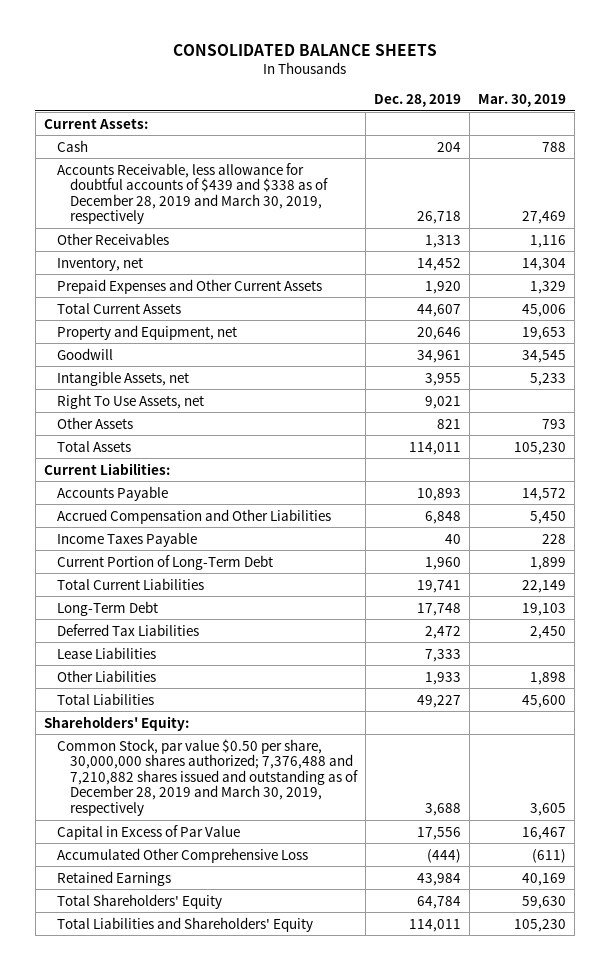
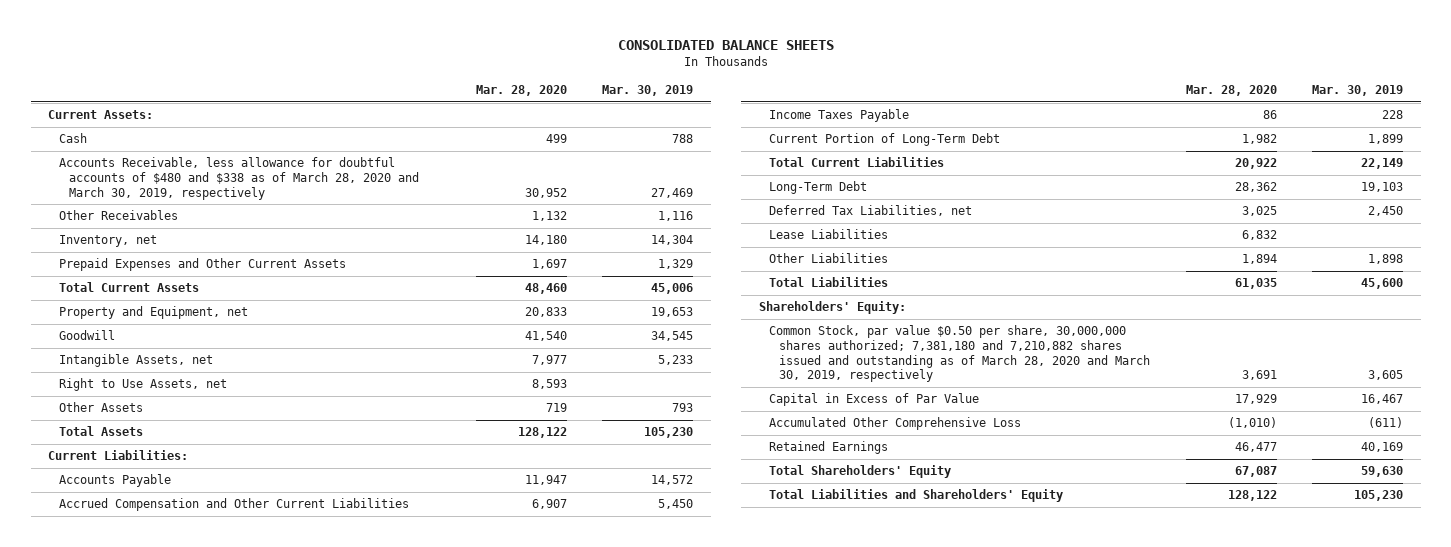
[374,93,462,107] Dec. 28, 2019 -> none
none -> [475,85,567,97] Mar. 28, 2020
[56,162,329,225] Accounts Receivable, less allowance for doubtful accounts of $439 and $338 as of December 28, 2019 and March 30, 2019, respectively -> [58,157,420,200] Accounts Receivable, less allowance for doubtful accounts of $480 and $338 as of March 28, 2020 and March 30, 2019, respectively
[56,393,204,409] Right To Use Assets, net -> [58,378,227,392] Right to Use Assets, net
[56,508,331,524] Accrued Compensation and Other Liabilities -> [58,498,409,512] Accrued Compensation and Other Current Liabilities
[56,623,199,636] Deferred Tax Liabilities -> [768,205,972,217] Deferred Tax Liabilities, net
[56,738,359,816] Common Stock, par value $0.50 per share, 30,000,000 shares authorized; 7,376,488 and 7,210,882 shares issued and outstanding as of December 28, 2019 and March 30, 2019, respectively -> [768,325,1151,383] Common Stock, par value $0.50 per share, 30,000,000 shares authorized; 7,381,180 and 7,210,882 shares issued and outstanding as of March 28, 2020 and March 30, 2019, respectively

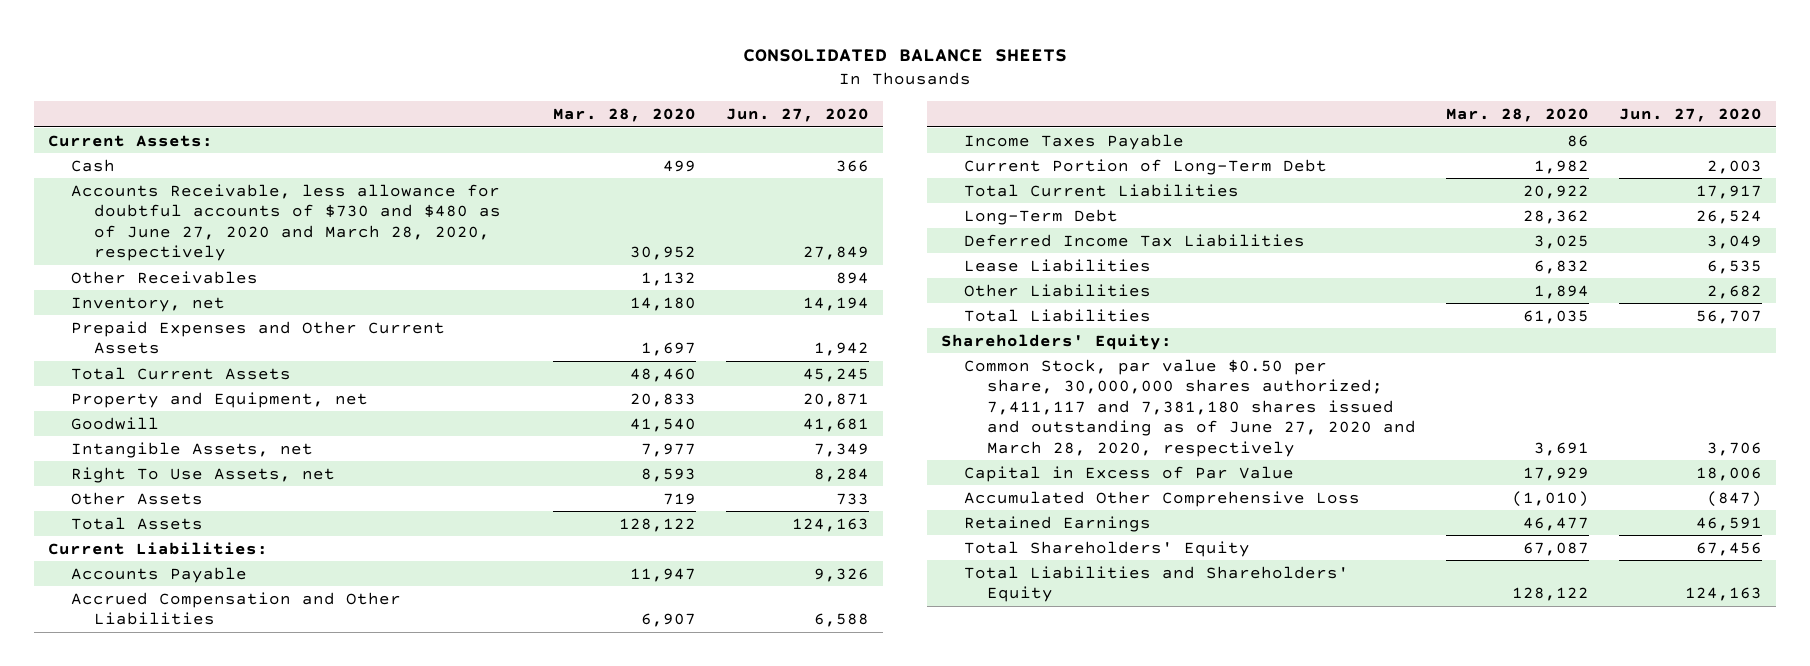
[601,85,693,97] Mar. 30, 2019 -> none
none -> [725,108,869,123] Jun. 27, 2020
[58,157,420,200] Accounts Receivable, less allowance for doubtful accounts of $480 and $338 as of March 28, 2020 and March 30, 2019, respectively -> [71,183,502,262] Accounts Receivable, less allowance for doubtful accounts of $730 and $480 as of June 27, 2020 and March 28, 2020, respectively
[58,378,227,392] Right to Use Assets, net -> [71,466,336,483] Right To Use Assets, net
[58,498,409,512] Accrued Compensation and Other Current Liabilities -> [71,591,402,626] Accrued Compensation and Other Liabilities
[768,205,972,217] Deferred Tax Liabilities, net -> [964,233,1306,247] Deferred Income Tax Liabilities
[768,325,1151,383] Common Stock, par value $0.50 per share, 30,000,000 shares authorized; 7,381,180 and 7,210,882 shares issued and outstanding as of March 28, 2020 and March 30, 2019, respectively -> [964,358,1417,457] Common Stock, par value $0.50 per share, 30,000,000 shares authorized; 7,411,117 and 7,381,180 shares issued and outstanding as of June 27, 2020 and March 28, 2020, respectively

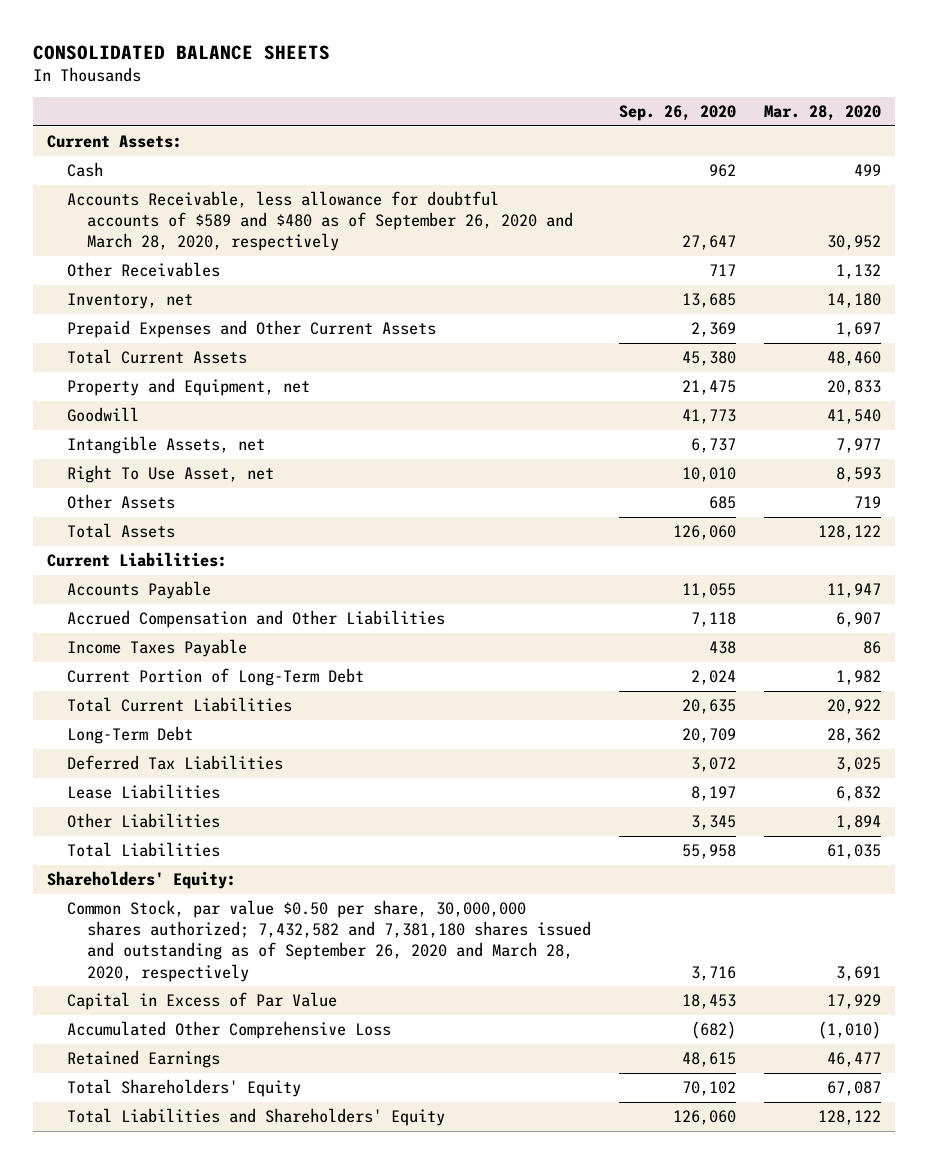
[725,108,869,123] Jun. 27, 2020 -> none
none -> [618,105,736,122] Sep. 26, 2020
[71,183,502,262] Accounts Receivable, less allowance for doubtful accounts of $730 and $480 as of June 27, 2020 and March 28, 2020, respectively -> [66,191,573,252] Accounts Receivable, less allowance for doubtful accounts of $589 and $480 as of September 26, 2020 and March 28, 2020, respectively
[71,466,336,483] Right To Use Assets, net -> [66,465,274,484] Right To Use Asset, net
[964,233,1306,247] Deferred Income Tax Liabilities -> [66,755,283,771] Deferred Tax Liabilities
[964,358,1417,457] Common Stock, par value $0.50 per share, 30,000,000 shares authorized; 7,411,117 and 7,381,180 shares issued and outstanding as of June 27, 2020 and March 28, 2020, respectively -> [66,900,591,982] Common Stock, par value $0.50 per share, 30,000,000 shares authorized; 7,432,582 and 7,381,180 shares issued and outstanding as of September 26, 2020 and March 28, 2020, respectively

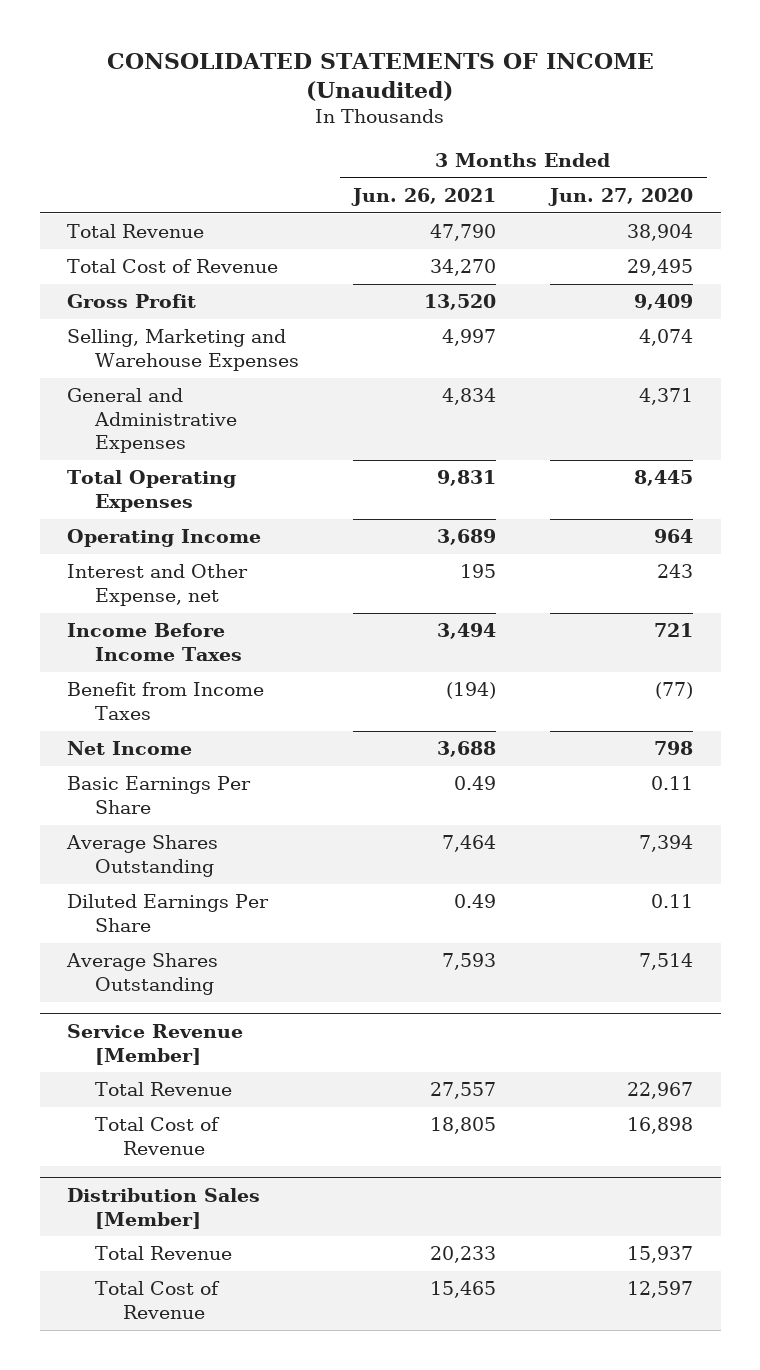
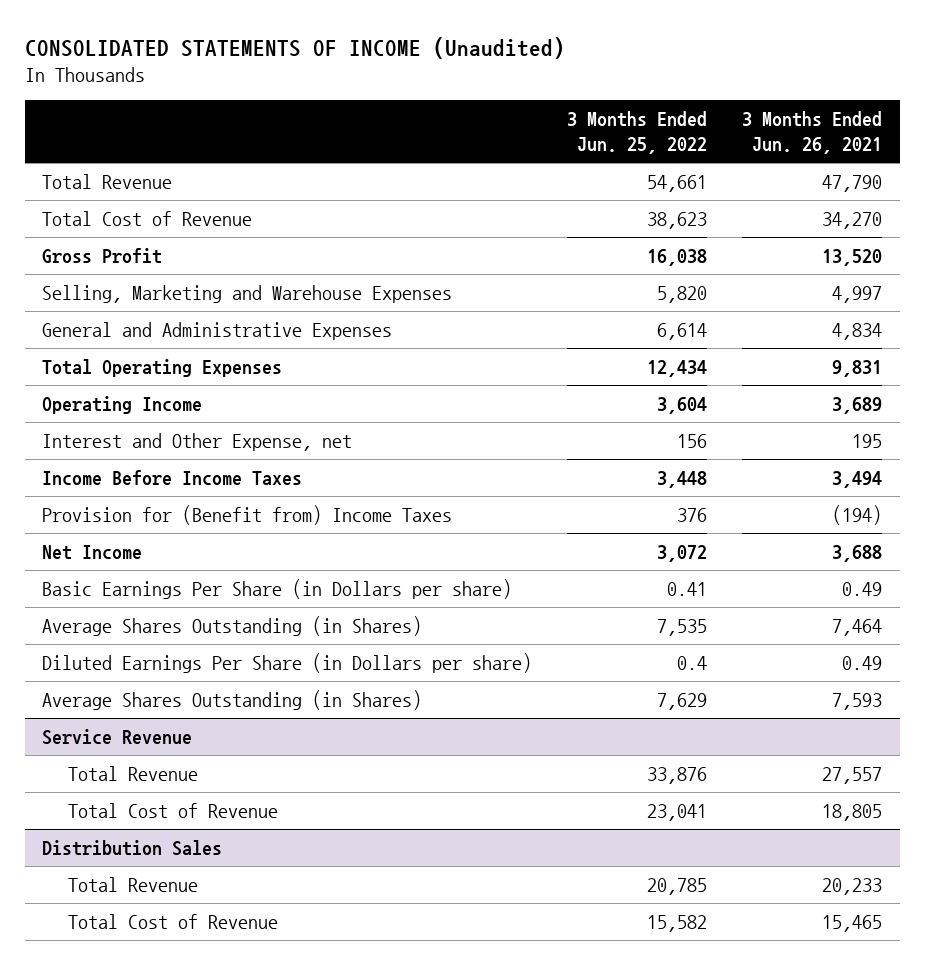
[548,187,694,206] Jun. 27, 2020 -> none
none -> [567,111,708,154] 3 Months Ended Jun. 25, 2022
[67,682,265,720] Benefit from Income Taxes -> [42,504,453,525] Provision for (Benefit from) Income Taxes
[67,776,252,814] Basic Earnings Per Share -> [42,578,513,599] Basic Earnings Per Share (in Dollars per share)
[66,835,219,877] Average Shares Outstanding -> [42,615,423,636] Average Shares Outstanding (in Shares)
[67,894,270,932] Diluted Earnings Per Share -> [42,652,533,673] Diluted Earnings Per Share (in Dollars per share)
[66,953,219,995] Average Shares Outstanding -> [42,689,423,710] Average Shares Outstanding (in Shares)
[67,1024,244,1065] Service Revenue [Member] -> [42,728,193,745] Service Revenue
[67,1188,261,1229] Distribution Sales [Member] -> [42,839,223,856] Distribution Sales

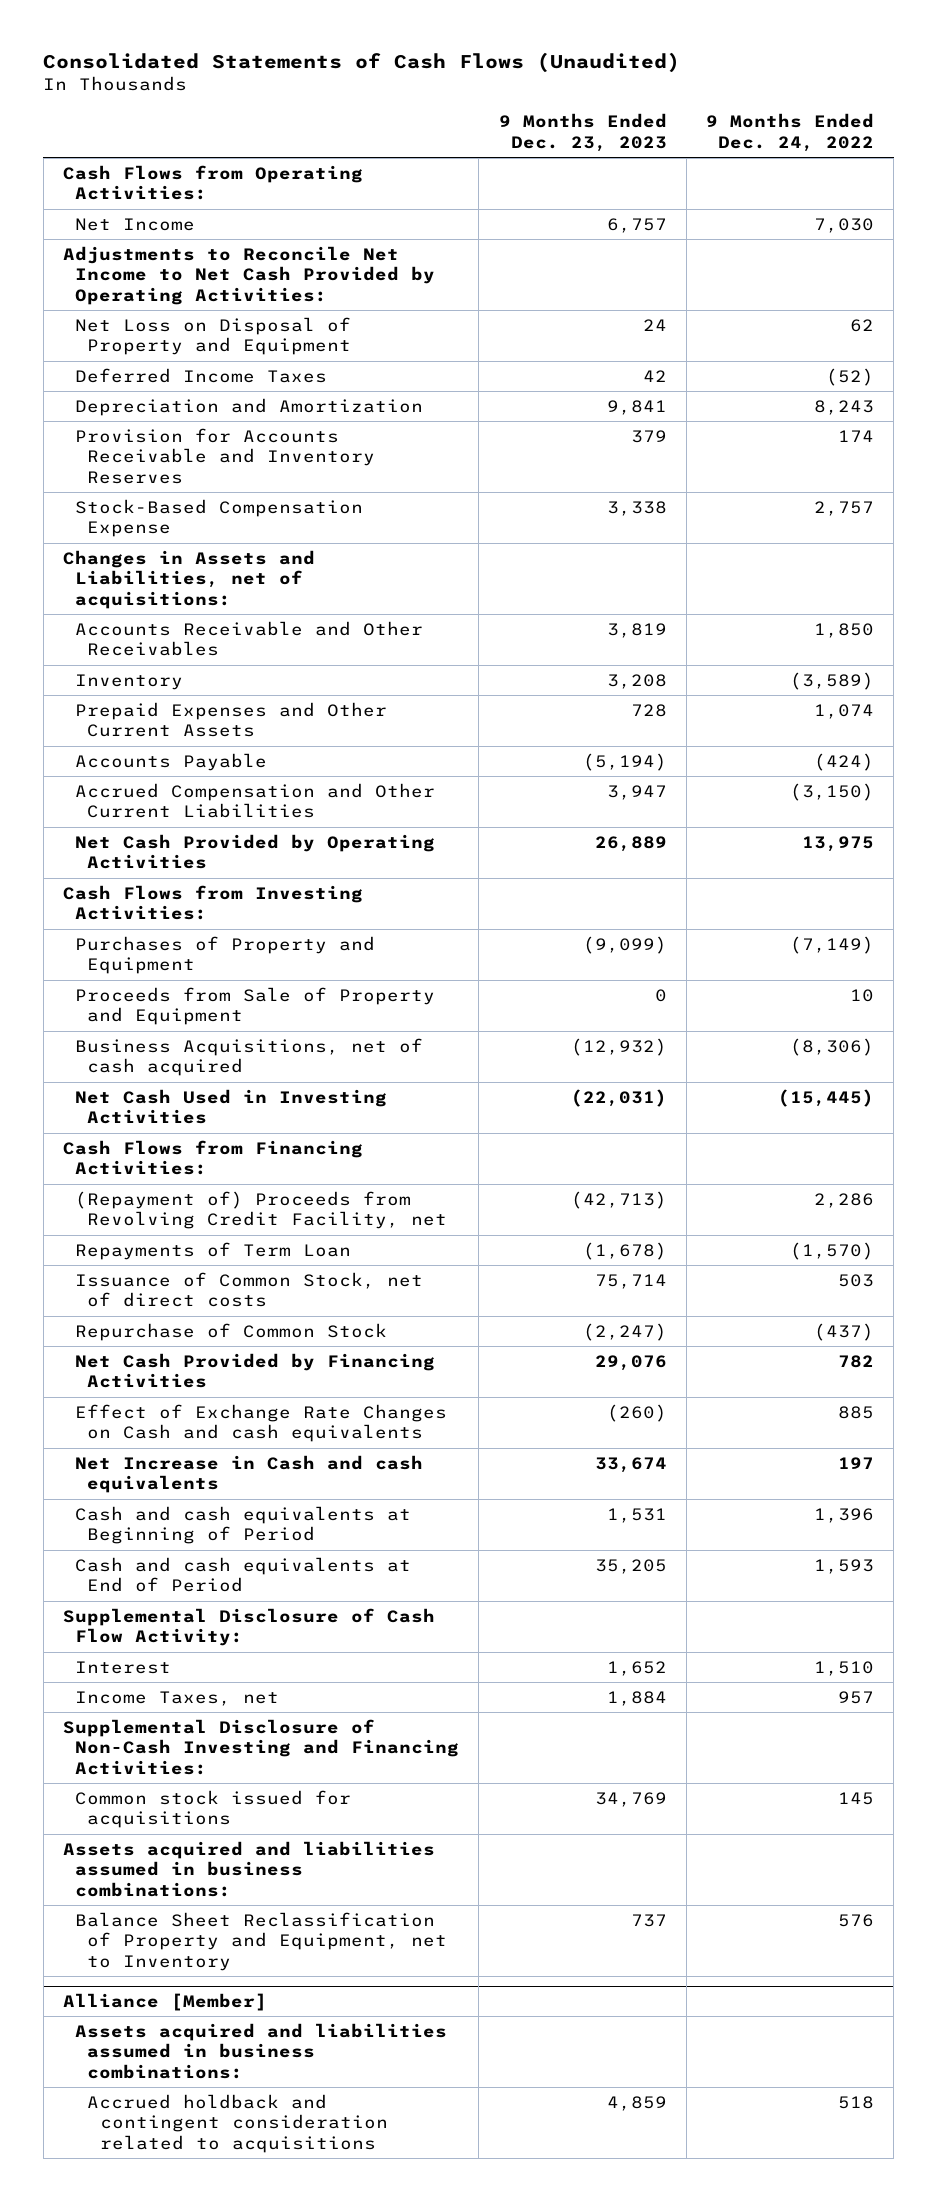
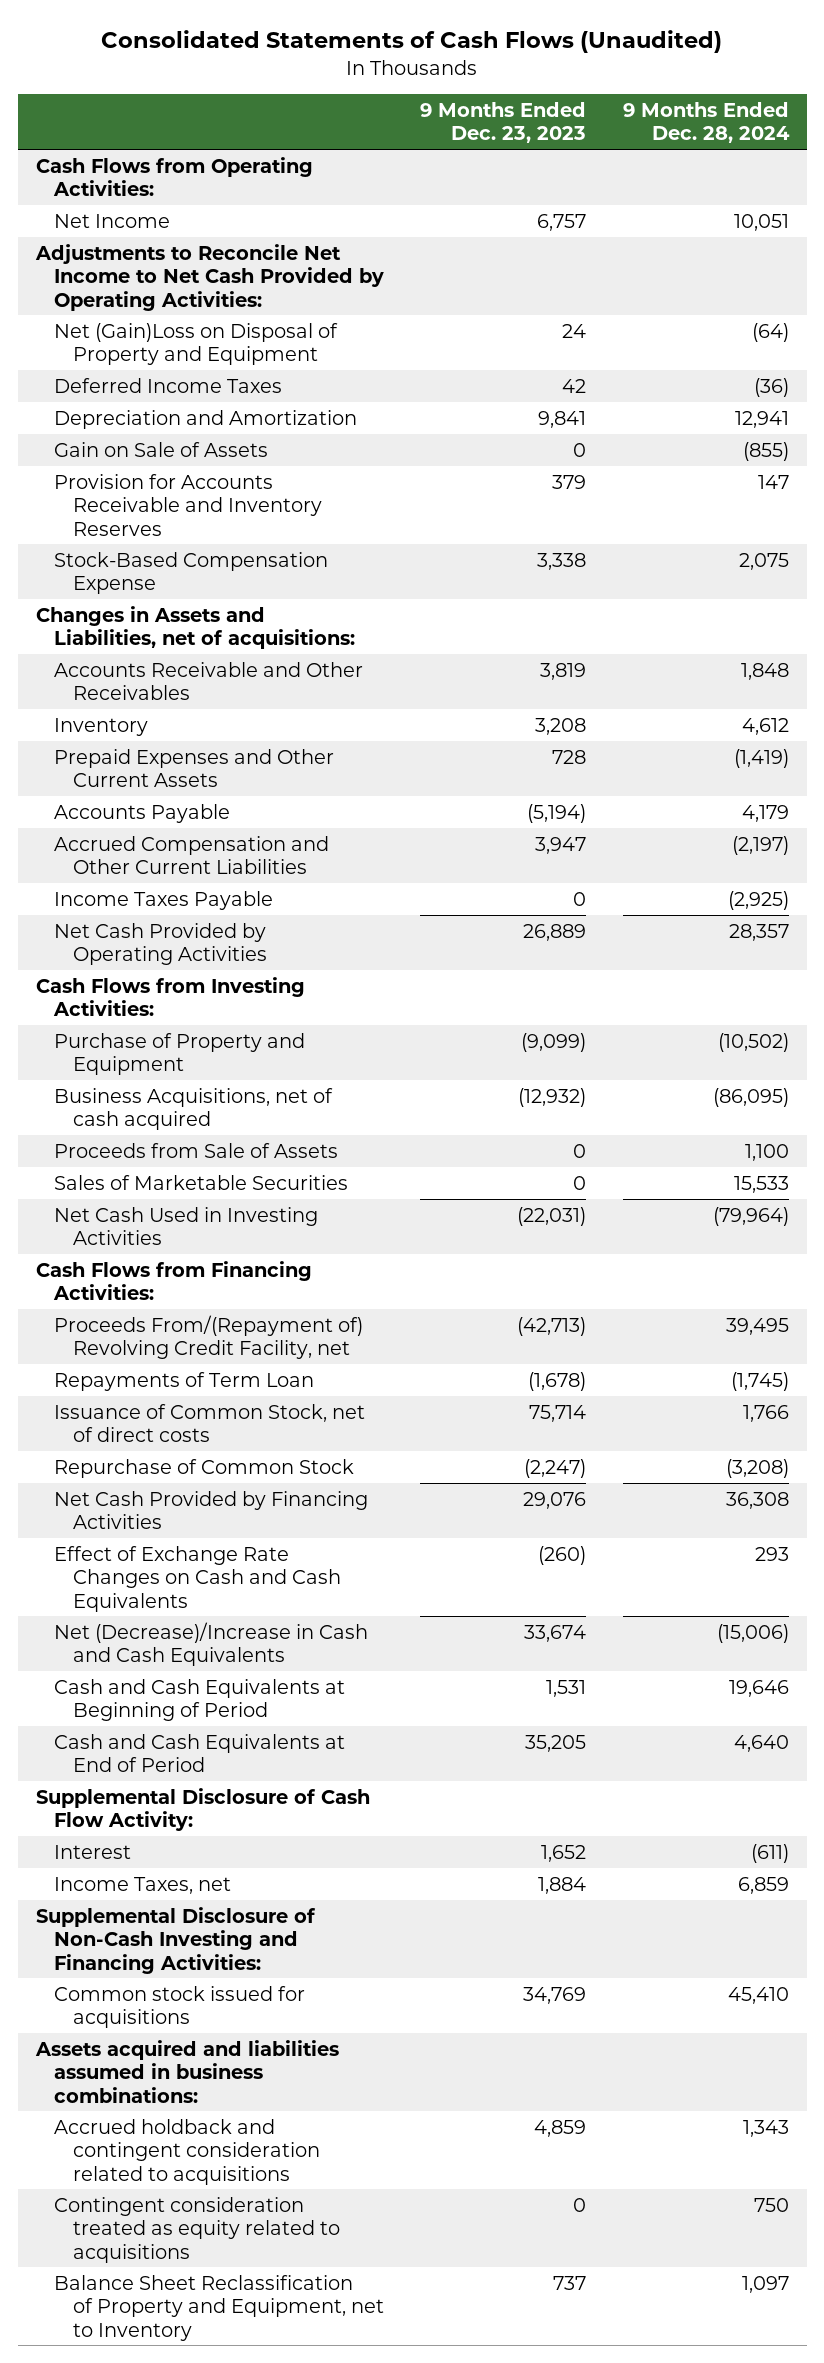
[706,113,875,152] 9 Months Ended Dec. 24, 2022 -> none
none -> [622,101,790,144] 9 Months Ended Dec. 28, 2024
[75,316,352,356] Net Loss on Disposal of Property and Equipment -> [54,322,339,366] Net (Gain)Loss on Disposal of Property and Equipment
none -> [54,441,269,457] Gain on Sale of Assets
none -> [54,890,274,910] Income Taxes Payable
[75,986,436,1026] Proceeds from Sale of Property and Equipment -> none
[75,935,376,975] Purchases of Property and Equipment -> [54,1032,306,1076] Purchase of Property and Equipment
none -> [54,1142,339,1158] Proceeds from Sale of Assets
none -> [54,1174,349,1190] Sales of Marketable Securities
[75,1190,448,1230] (Repayment of) Proceeds from Revolving Credit Facility, net -> [54,1314,364,1360] Proceeds From/(Repayment of) Revolving Credit Facility, net
[75,1403,448,1443] Effect of Exchange Rate Changes on Cash and cash equivalents -> [54,1545,341,1612] Effect of Exchange Rate Changes on Cash and Cash Equivalents
[75,1454,424,1494] Net Increase in Cash and cash equivalents -> [54,1621,369,1667] Net (Decrease)/Increase in Cash and Cash Equivalents
[75,1505,412,1545] Cash and cash equivalents at Beginning of Period -> [54,1678,346,1722] Cash and Cash Equivalents at Beginning of Period
[75,1556,412,1593] Cash and cash equivalents at End of Period -> [54,1733,346,1773] Cash and Cash Equivalents at End of Period
[62,1993,267,2012] Alliance [Member] -> none
[75,2022,448,2079] Assets acquired and liabilities assumed in business combinations: -> none
none -> [54,2196,340,2263] Contingent consideration treated as equity related to acquisitions
[75,1911,448,1971] Balance Sheet Reclassification of Property and Equipment, net to Inventory -> [54,2274,384,2341] Balance Sheet Reclassification of Property and Equipment, net to Inventory

